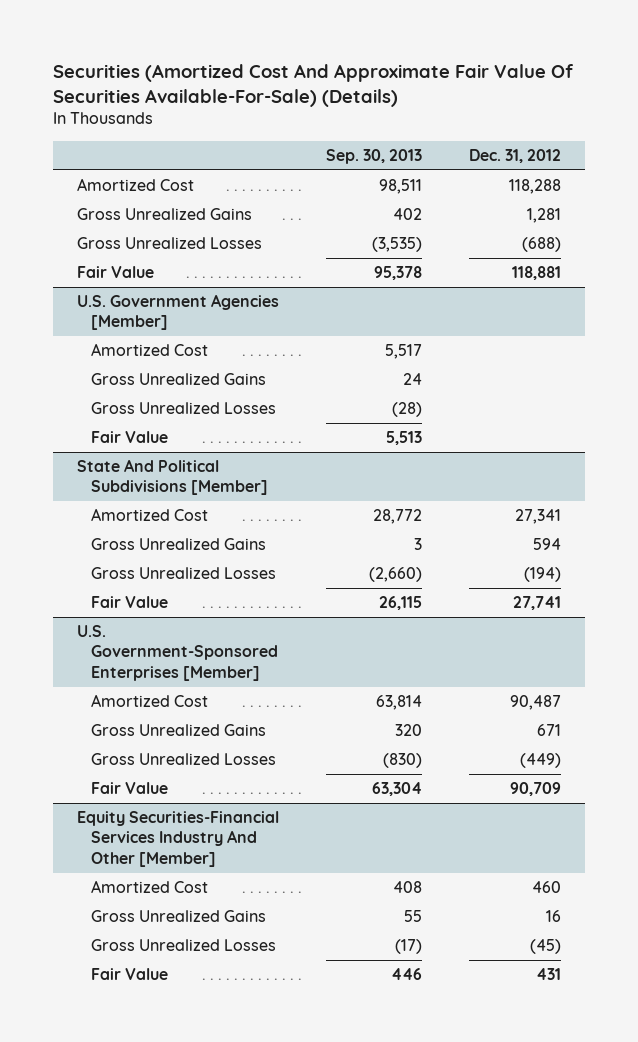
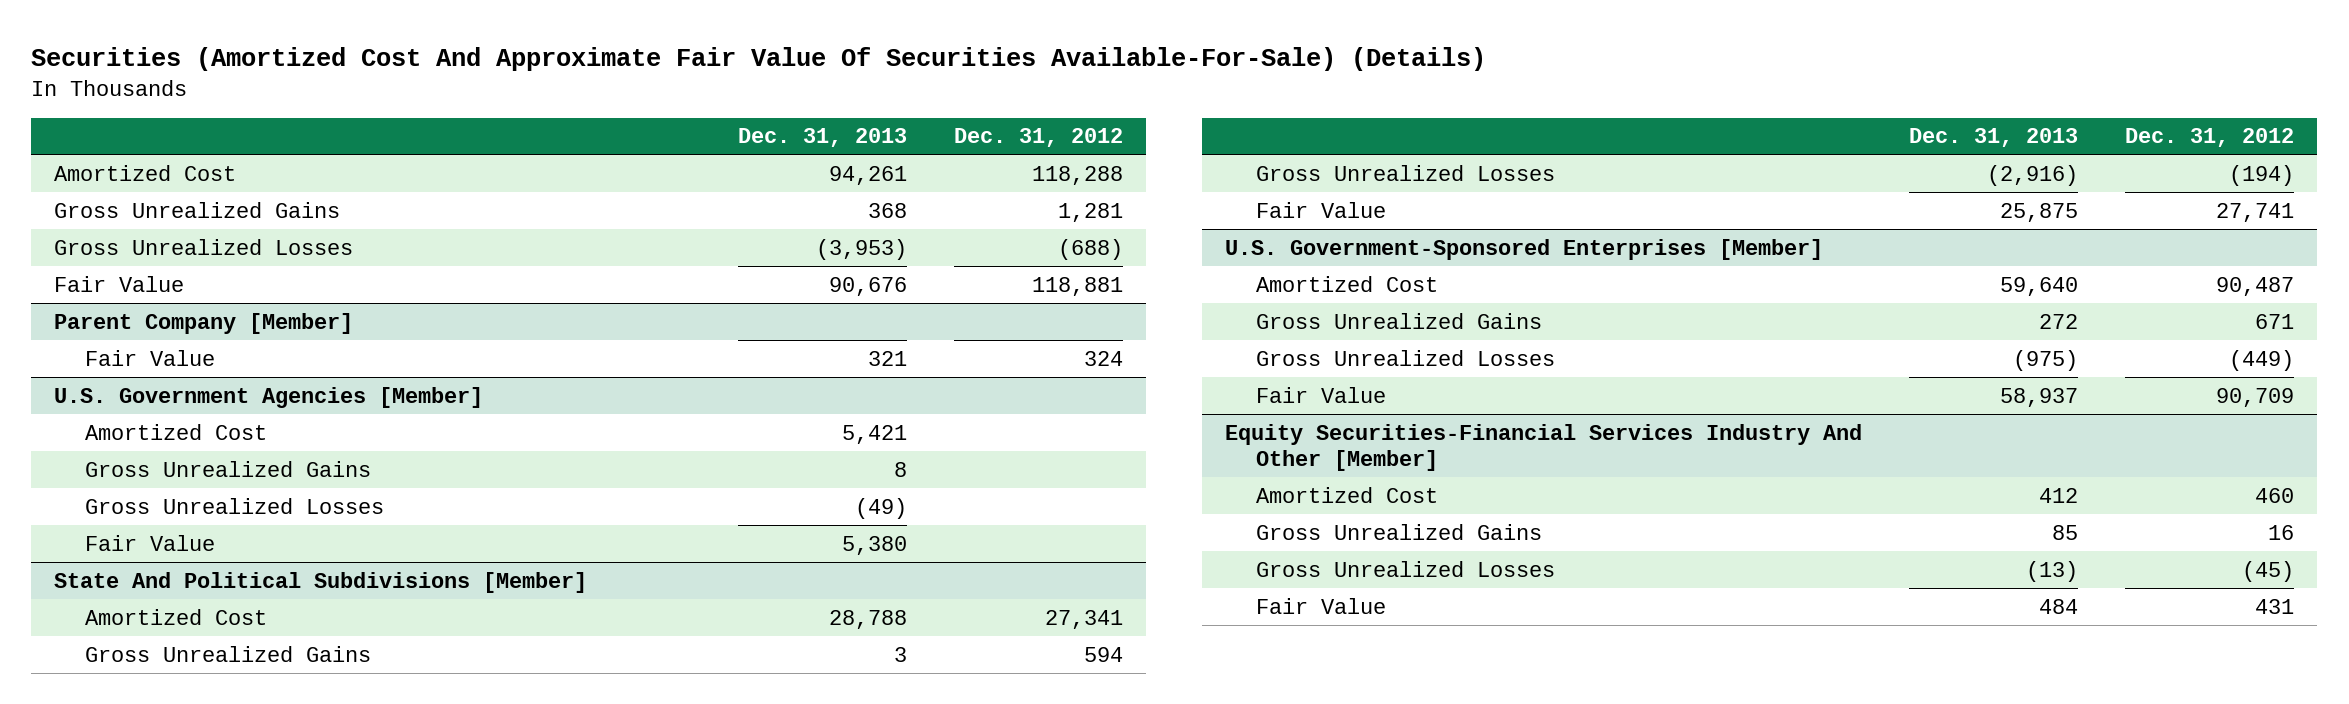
[326,148,423,164] Sep. 30, 2013 -> none
none -> [738,128,908,148] Dec. 31, 2013
none -> [54,312,354,334] Parent Company [Member]
none -> [85,349,216,366] Fair Value

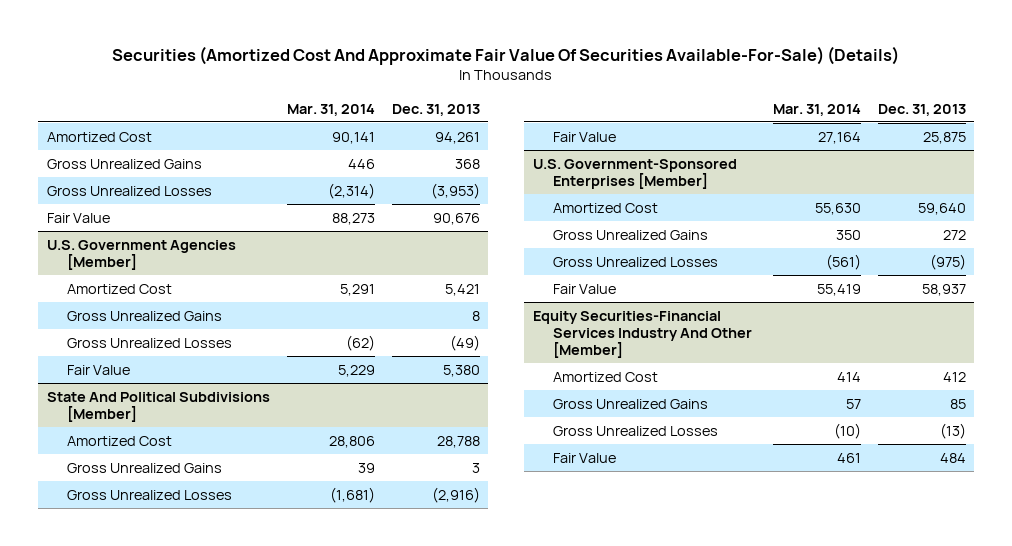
[954,128,1124,148] Dec. 31, 2012 -> none
none -> [286,103,375,116] Mar. 31, 2014
[54,312,354,334] Parent Company [Member] -> none
[85,349,216,366] Fair Value -> none

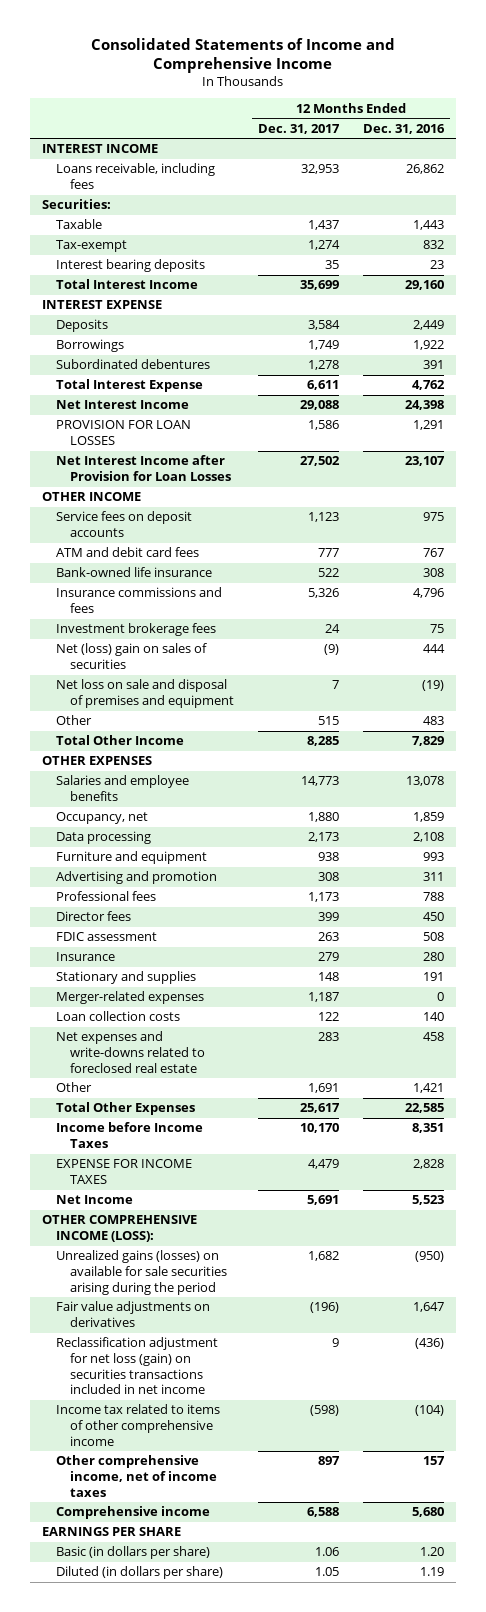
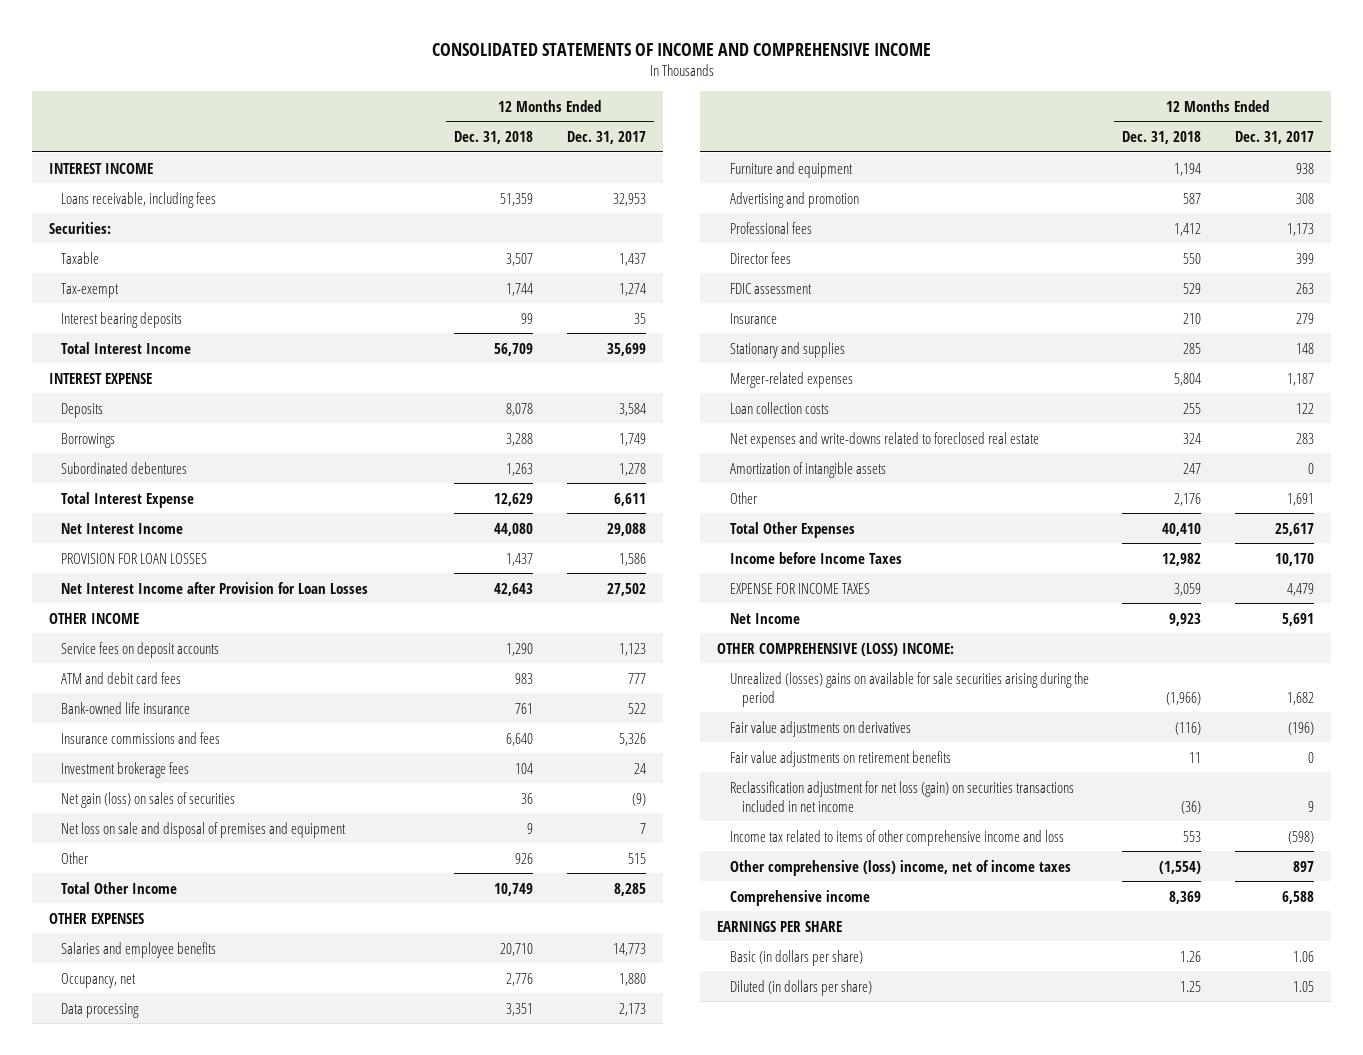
[91,37,396,73] Consolidated Statements of Income and Comprehensive Income -> [431,42,931,56] CONSOLIDATED STATEMENTS OF INCOME AND COMPREHENSIVE INCOME
[362,123,445,134] Dec. 31, 2016 -> none
none -> [454,131,534,145] Dec. 31, 2018
[56,643,208,670] Net (loss) gain on sales of securities -> [61,791,236,808] Net gain (loss) on sales of securities
none -> [729,461,886,478] Amortization of intangible assets
[42,1215,198,1243] OTHER COMPREHENSIVE INCOME (LOSS): -> [717,642,955,656] OTHER COMPREHENSIVE (LOSS) INCOME:
[56,1250,227,1295] Unrealized gains (losses) on available for sale securities arising during the period -> [729,671,1089,707] Unrealized (losses) gains on available for sale securities arising during the period
none -> [729,750,951,767] Fair value adjustments on retirement benefits
[56,1404,221,1446] Income tax related to items of other comprehensive income -> [729,829,1064,846] Income tax related to items of other comprehensive income and loss
[56,1455,217,1497] Other comprehensive income, net of income taxes -> [729,859,1071,876] Other comprehensive (loss) income, net of income taxes

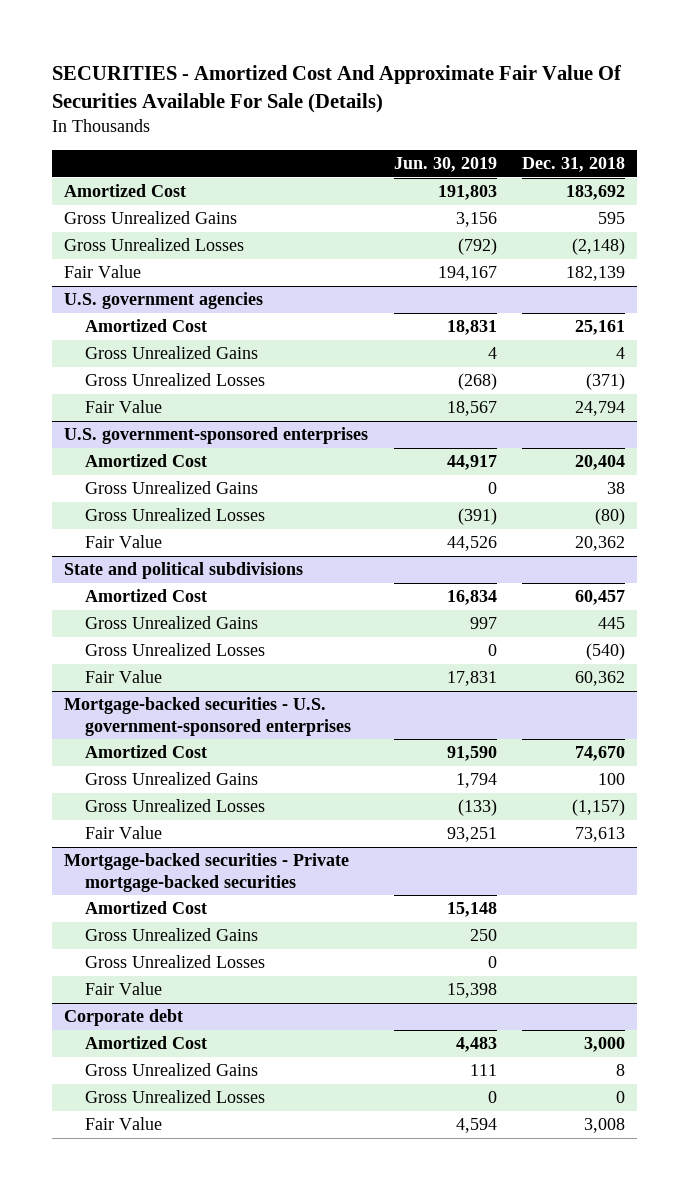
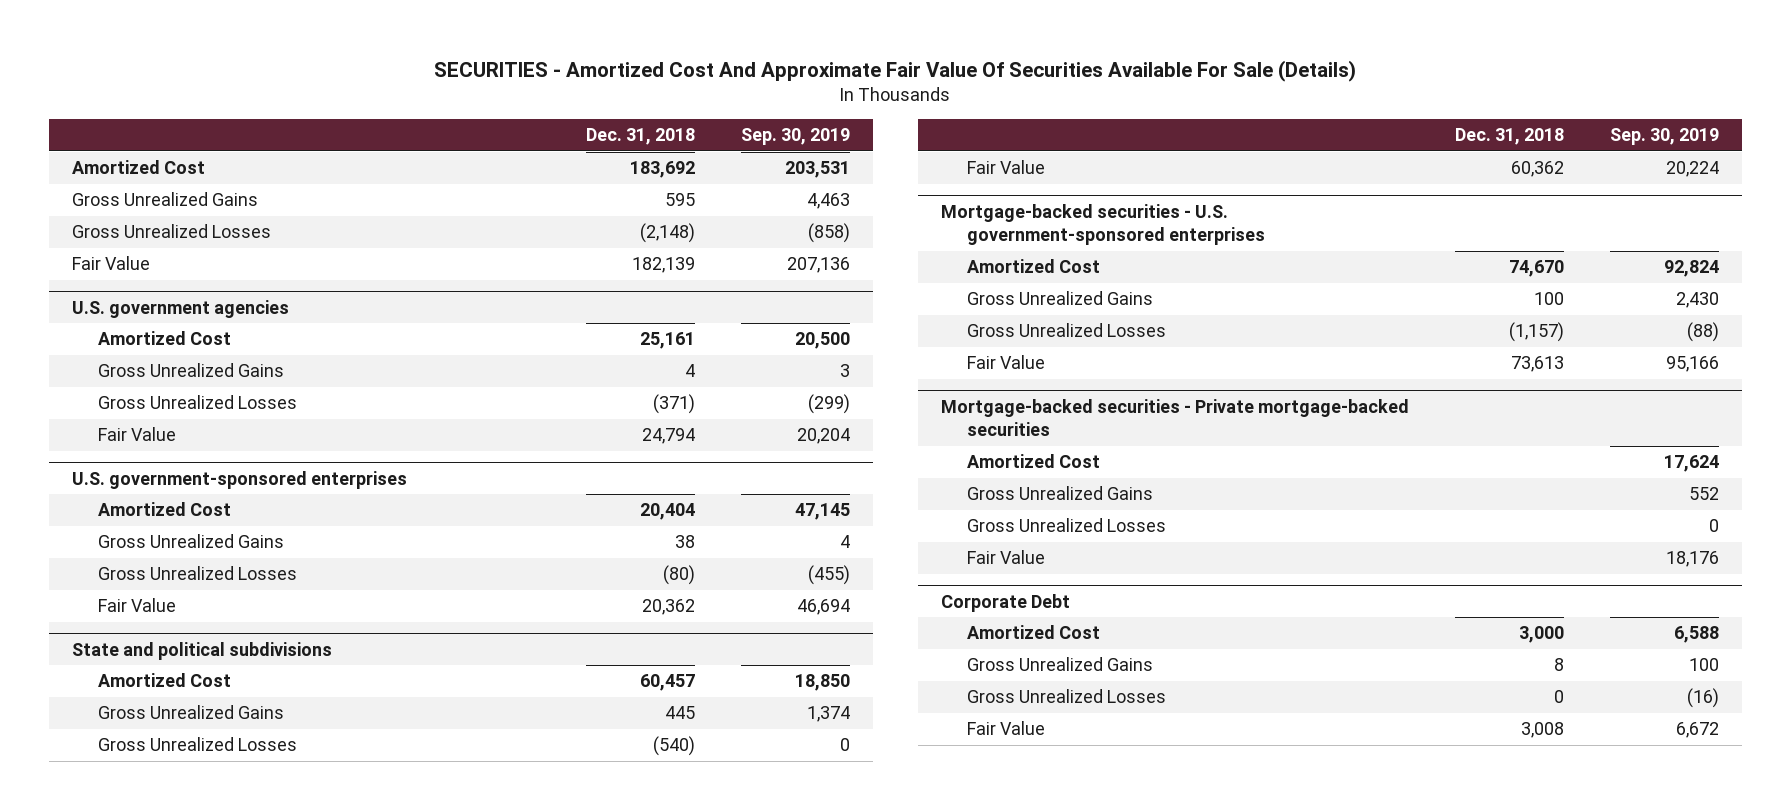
[393,157,497,173] Jun. 30, 2019 -> none
none -> [740,128,850,146] Sep. 30, 2019
[64,1009,184,1027] Corporate debt -> [940,593,1070,612] Corporate Debt

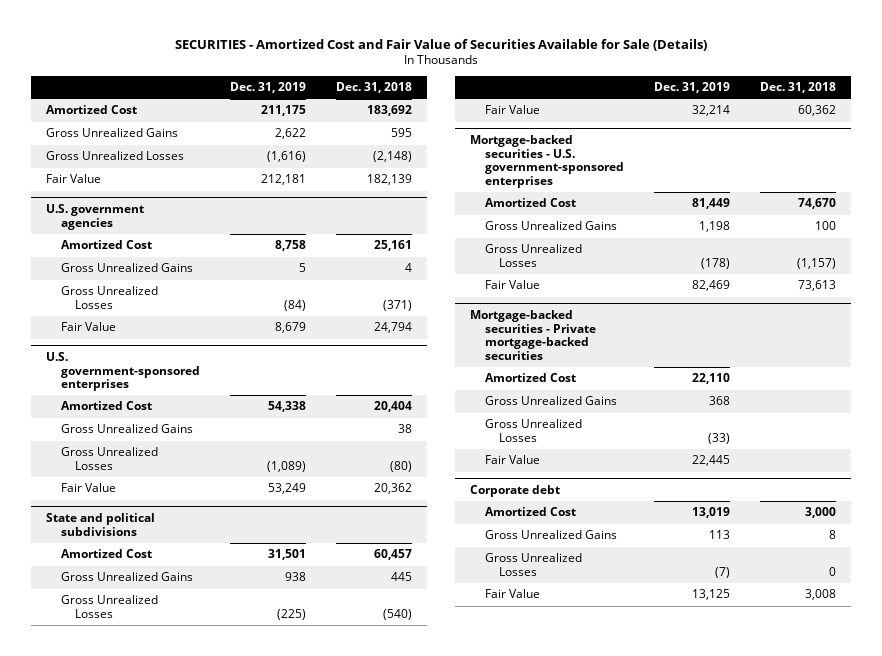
[434,59,1357,82] SECURITIES - Amortized Cost And Approximate Fair Value Of Securities Available For Sale (Details) -> [174,38,707,51] SECURITIES - Amortized Cost and Fair Value of Securities Available for Sale (Details)
[740,128,850,146] Sep. 30, 2019 -> none
none -> [229,81,306,93] Dec. 31, 2019
[940,593,1070,612] Corporate Debt -> [470,485,561,498] Corporate debt

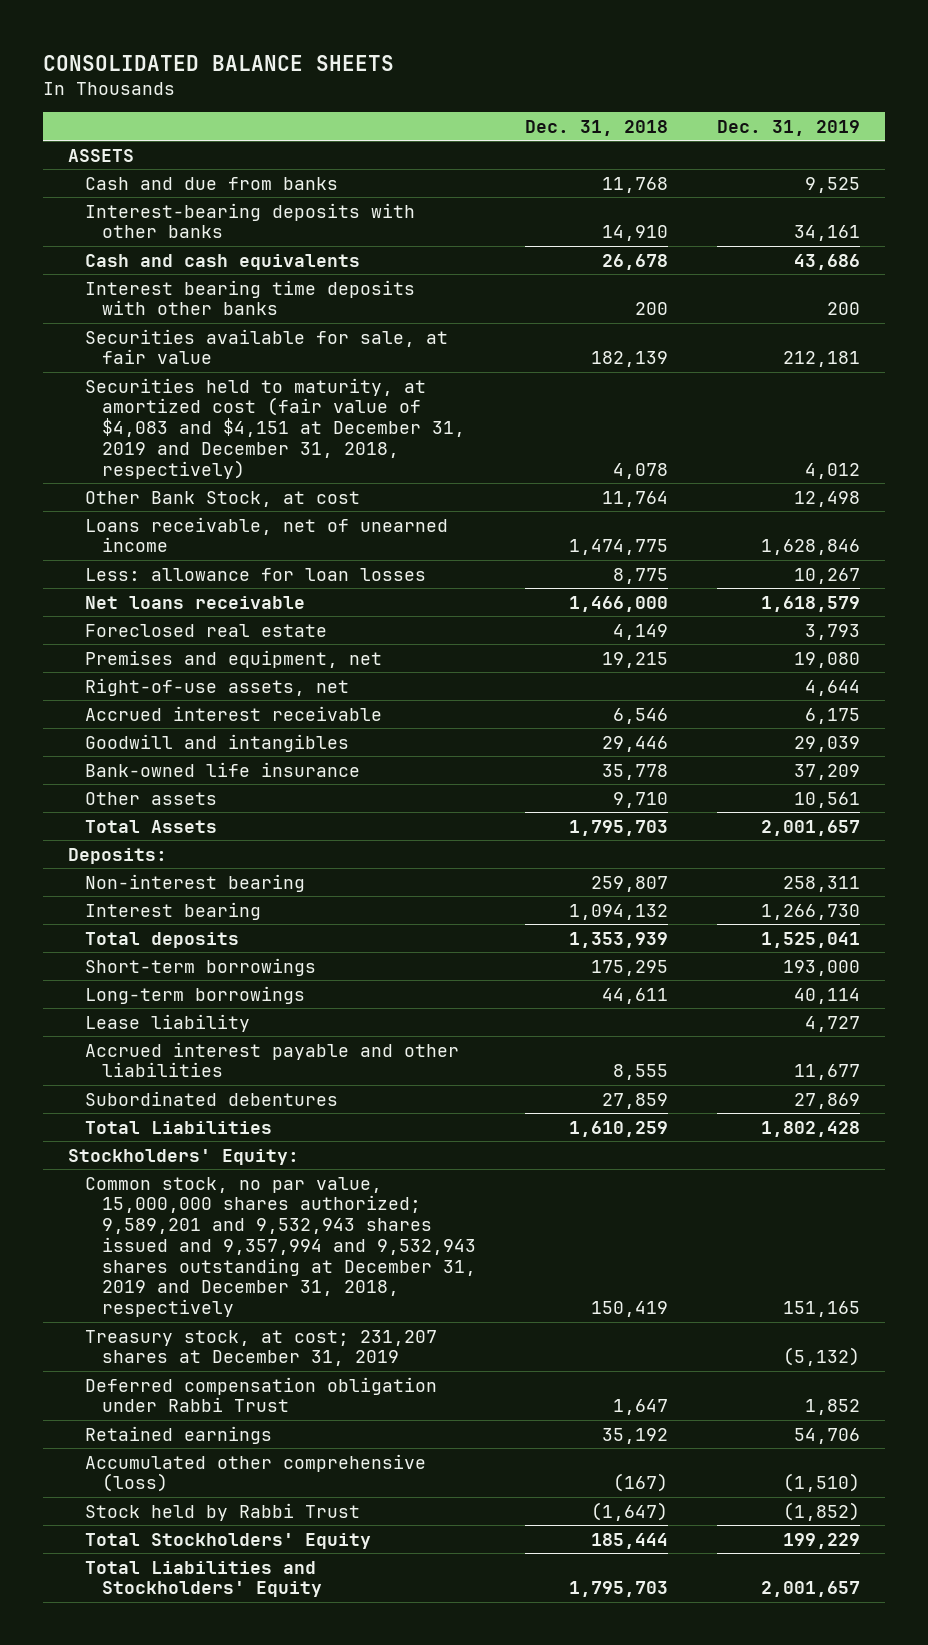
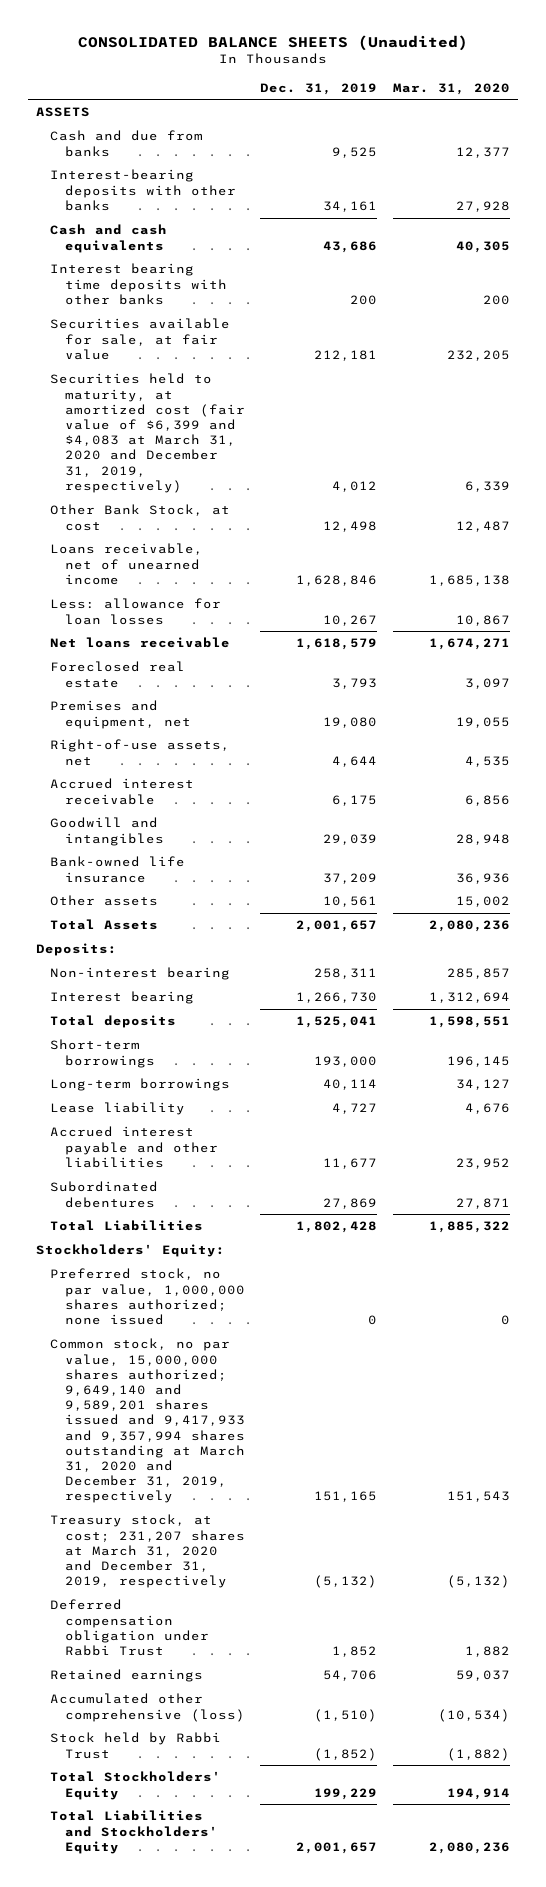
[42,54,394,71] CONSOLIDATED BALANCE SHEETS -> [77,34,468,51] CONSOLIDATED BALANCE SHEETS (Unaudited)
[525,119,669,136] Dec. 31, 2018 -> none
none -> [392,82,510,95] Mar. 31, 2020
[84,377,465,479] Securities held to maturity, at amortized cost (fair value of $4,083 and $4,151 at December 31, 2019 and December 31, 2018, respectively) -> [50,373,246,493] Securities held to maturity, at amortized cost (fair value of $6,399 and $4,083 at March 31, 2020 and December 31, 2019, respectively)
none -> [50,1268,246,1325] Preferred stock, no par value, 1,000,000 shares authorized; none issued
[84,1176,476,1318] Common stock, no par value, 15,000,000 shares authorized; 9,589,201 and 9,532,943 shares issued and 9,357,994 and 9,532,943 shares outstanding at December 31, 2019 and December 31, 2018, respectively -> [50,1338,246,1504] Common stock, no par value, 15,000,000 shares authorized; 9,649,140 and 9,589,201 shares issued and 9,417,933 and 9,357,994 shares outstanding at March 31, 2020 and December 31, 2019, respectively
[84,1329,437,1367] Treasury stock, at cost; 231,207 shares at December 31, 2019 -> [50,1514,246,1589] Treasury stock, at cost; 231,207 shares at March 31, 2020 and December 31, 2019, respectively

